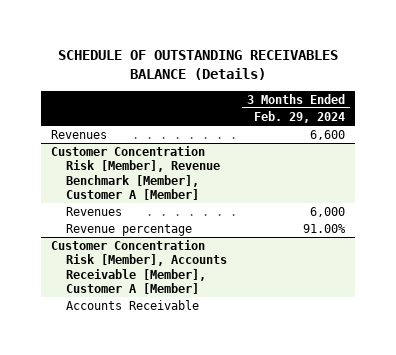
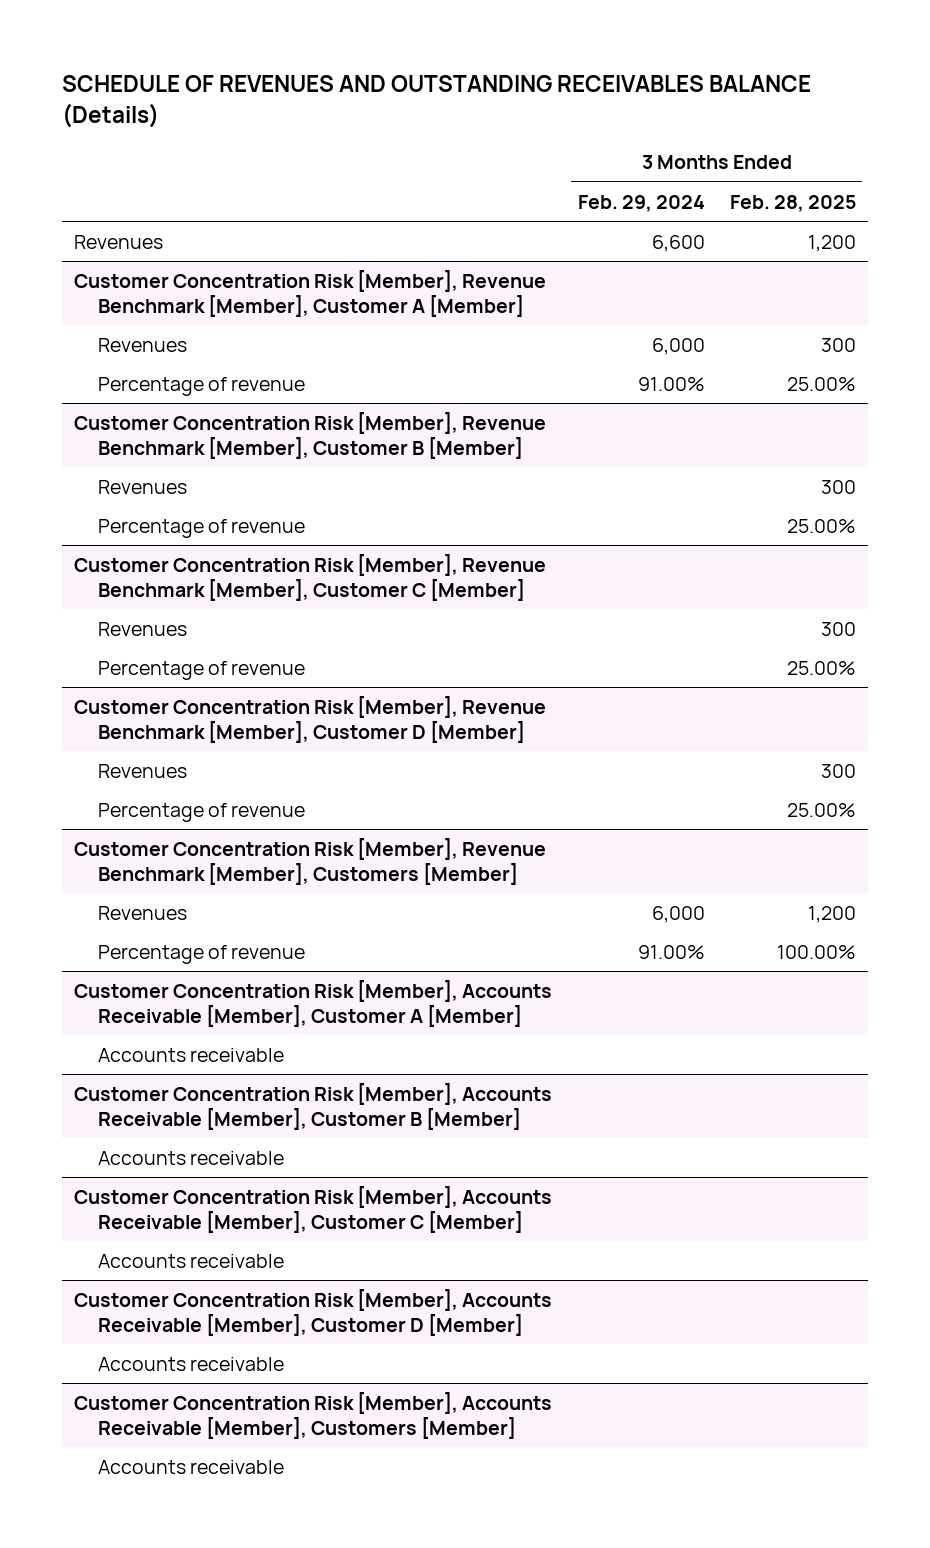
[57,49,338,80] SCHEDULE OF OUTSTANDING RECEIVABLES BALANCE (Details) -> [61,75,811,128] SCHEDULE OF REVENUES AND OUTSTANDING RECEIVABLES BALANCE (Details)
none -> [729,194,856,212] Feb. 28, 2025
[66,224,193,237] Revenue percentage -> [98,376,306,396] Percentage of revenue
none -> [74,411,547,459] Customer Concentration Risk [Member], Revenue Benchmark [Member], Customer B [Member]
none -> [98,479,188,494] Revenues
none -> [98,518,306,538] Percentage of revenue
none -> [74,553,547,601] Customer Concentration Risk [Member], Revenue Benchmark [Member], Customer C [Member]
none -> [98,621,188,636] Revenues
none -> [98,660,306,680] Percentage of revenue
none -> [74,695,547,743] Customer Concentration Risk [Member], Revenue Benchmark [Member], Customer D [Member]
none -> [98,763,188,778] Revenues
none -> [98,802,306,822] Percentage of revenue
none -> [74,837,547,885] Customer Concentration Risk [Member], Revenue Benchmark [Member], Customers [Member]
none -> [98,905,188,920] Revenues
none -> [98,944,306,964] Percentage of revenue
[66,300,200,311] Accounts Receivable -> [98,1047,285,1062] Accounts receivable
none -> [74,1082,553,1130] Customer Concentration Risk [Member], Accounts Receivable [Member], Customer B [Member]
none -> [98,1150,285,1165] Accounts receivable
none -> [74,1185,553,1233] Customer Concentration Risk [Member], Accounts Receivable [Member], Customer C [Member]
none -> [98,1253,285,1268] Accounts receivable
none -> [74,1288,553,1336] Customer Concentration Risk [Member], Accounts Receivable [Member], Customer D [Member]
none -> [98,1356,285,1371] Accounts receivable
none -> [74,1391,553,1439] Customer Concentration Risk [Member], Accounts Receivable [Member], Customers [Member]
none -> [98,1459,285,1474] Accounts receivable

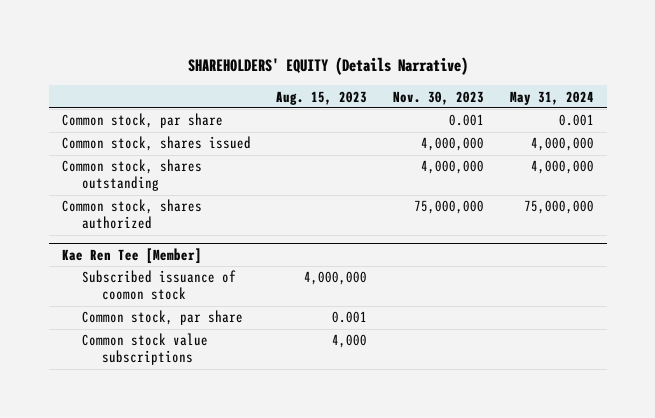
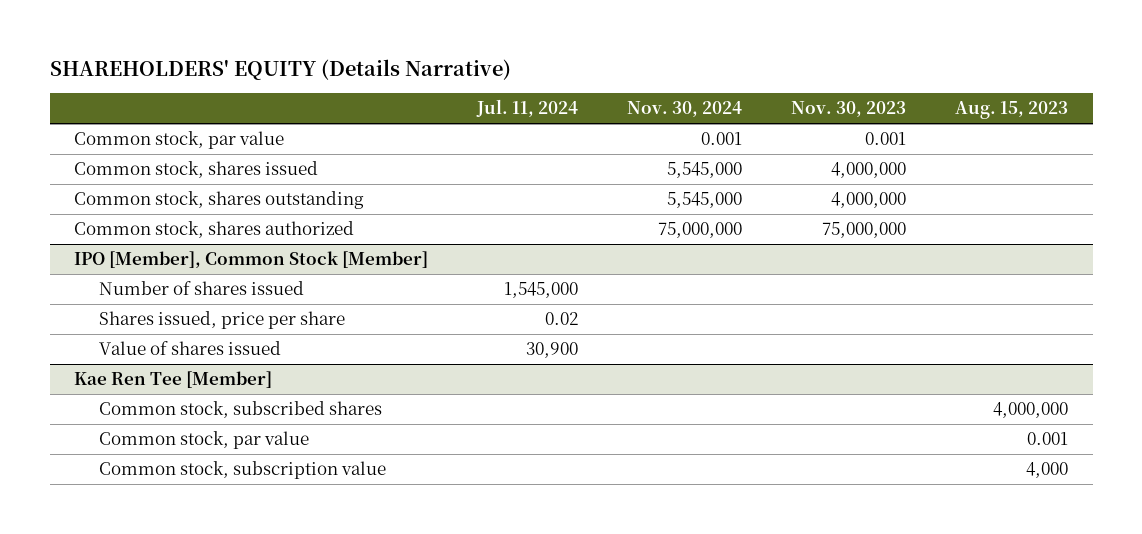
[509,90,594,105] May 31, 2024 -> none
none -> [476,99,579,118] Jul. 11, 2024
none -> [627,101,743,118] Nov. 30, 2024
[61,113,223,129] Common stock, par share -> [74,131,285,150] Common stock, par value
none -> [74,251,429,269] IPO [Member], Common Stock [Member]
none -> [99,281,305,296] Number of shares issued
none -> [99,311,346,330] Shares issued, price per share
none -> [99,341,282,356] Value of shares issued
[81,270,236,301] Subscribed issuance of coomon stock -> [99,401,383,419] Common stock, subscribed shares
[81,310,243,326] Common stock, par share -> [99,431,310,450] Common stock, par value
[81,333,208,366] Common stock value subscriptions -> [99,461,387,480] Common stock, subscription value

